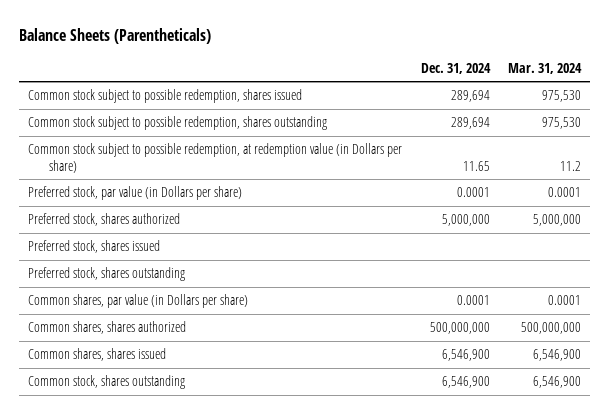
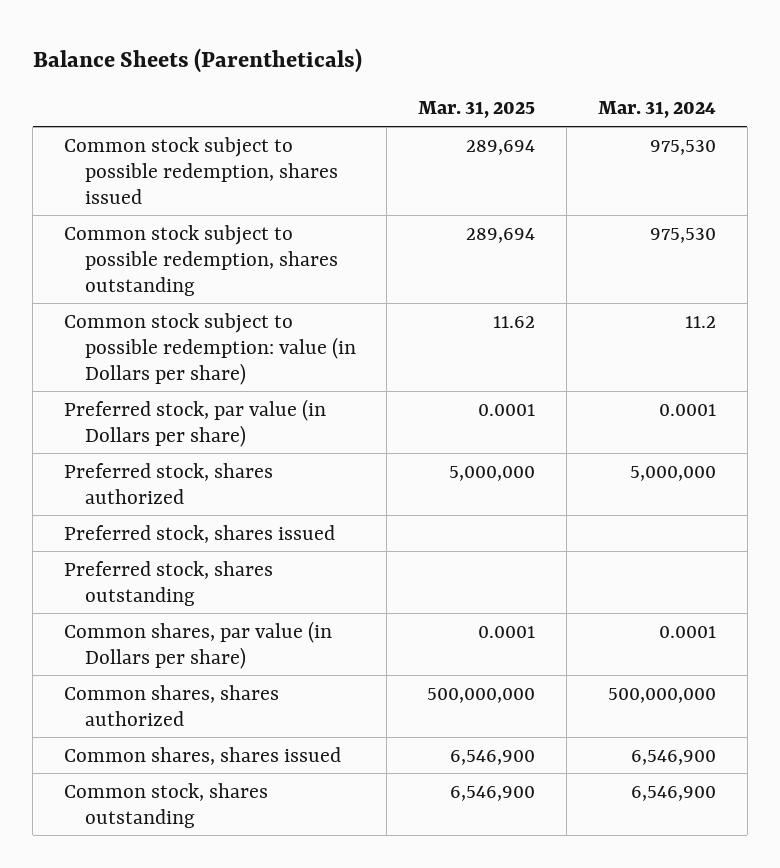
[420,62,491,74] Dec. 31, 2024 -> none
none -> [418,101,536,119] Mar. 31, 2025
[28,143,403,173] Common stock subject to possible redemption, at redemption value (in Dollars per share) -> [63,312,356,385] Common stock subject to possible redemption: value (in Dollars per share)

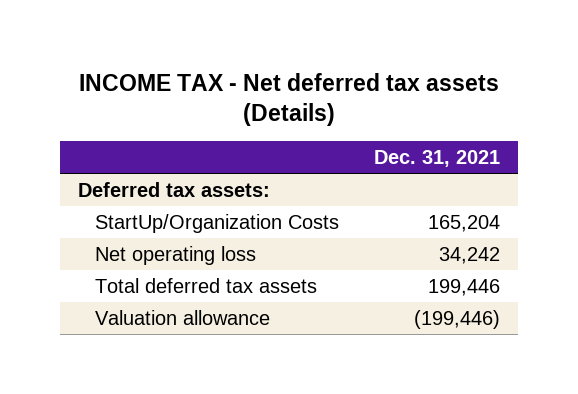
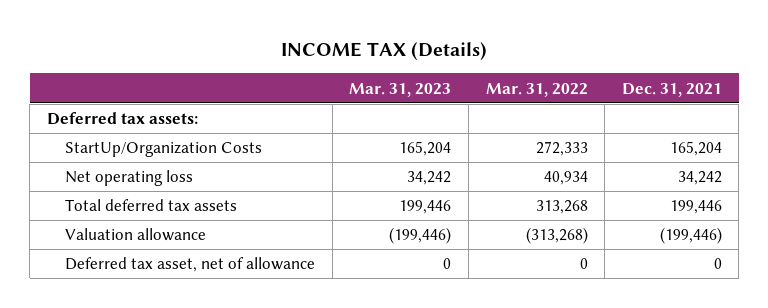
[78,72,499,127] INCOME TAX - Net deferred tax assets (Details) -> [281,42,488,61] INCOME TAX (Details)
none -> [349,82,452,97] Mar. 31, 2023
none -> [485,82,588,97] Mar. 31, 2022
none -> [65,257,316,273] Deferred tax asset, net of allowance

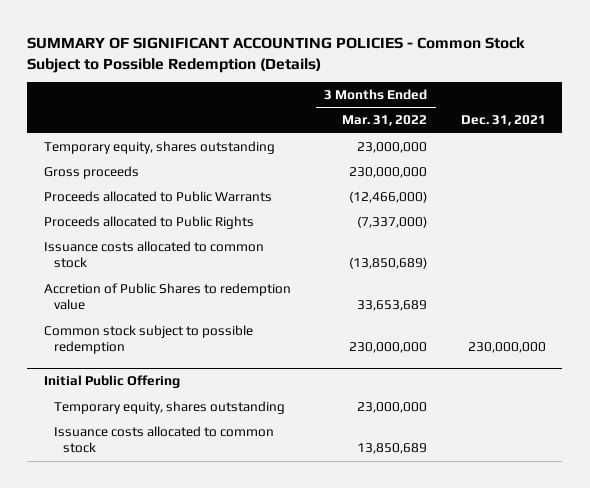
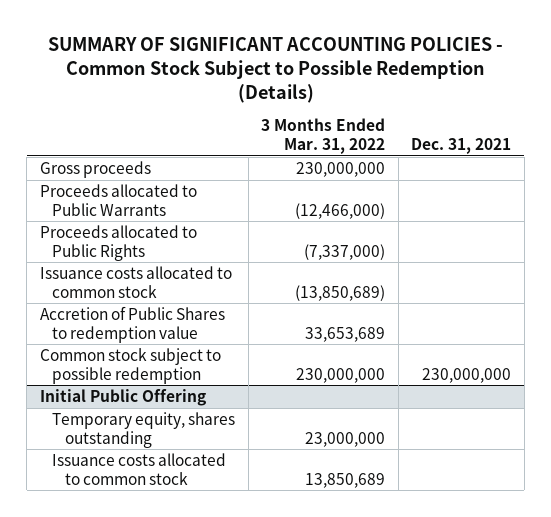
[43,141,275,155] Temporary equity, shares outstanding -> none

